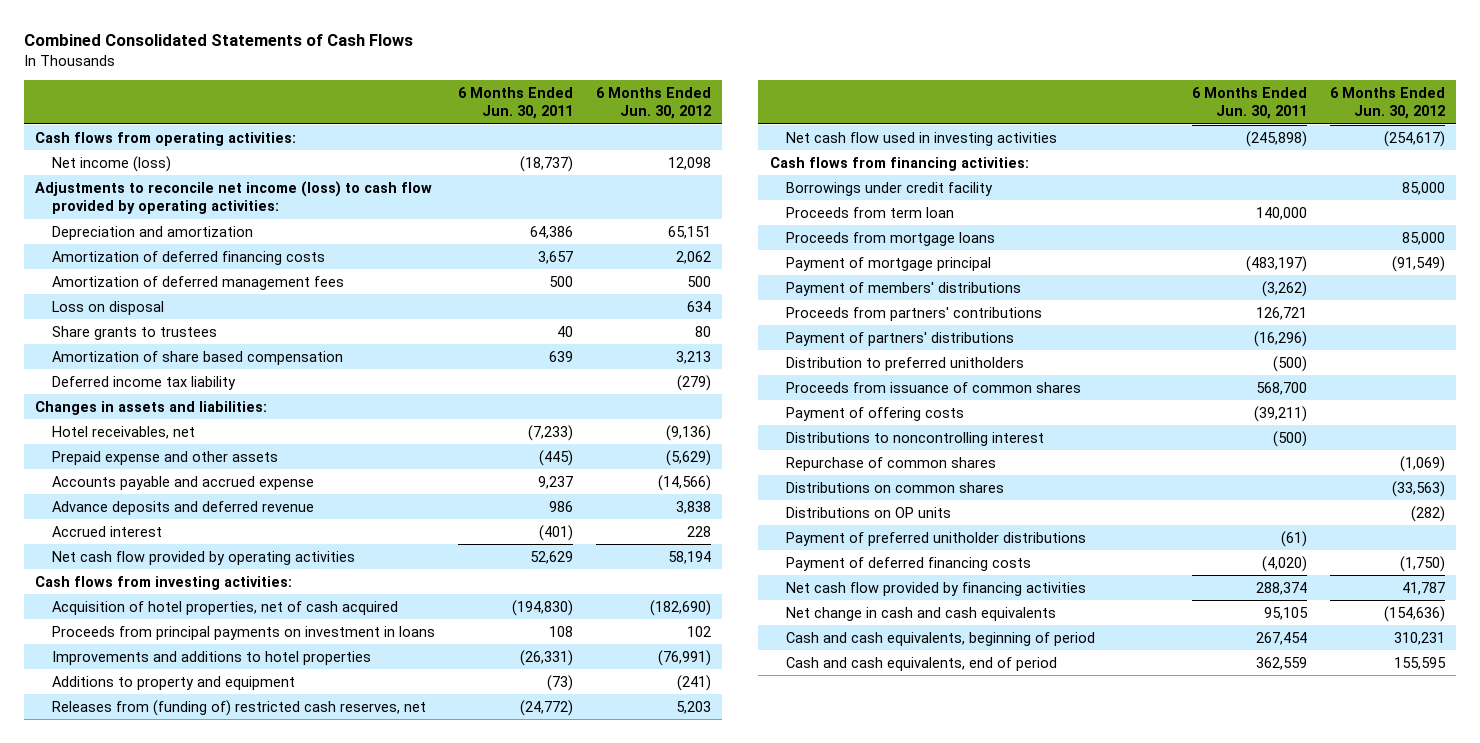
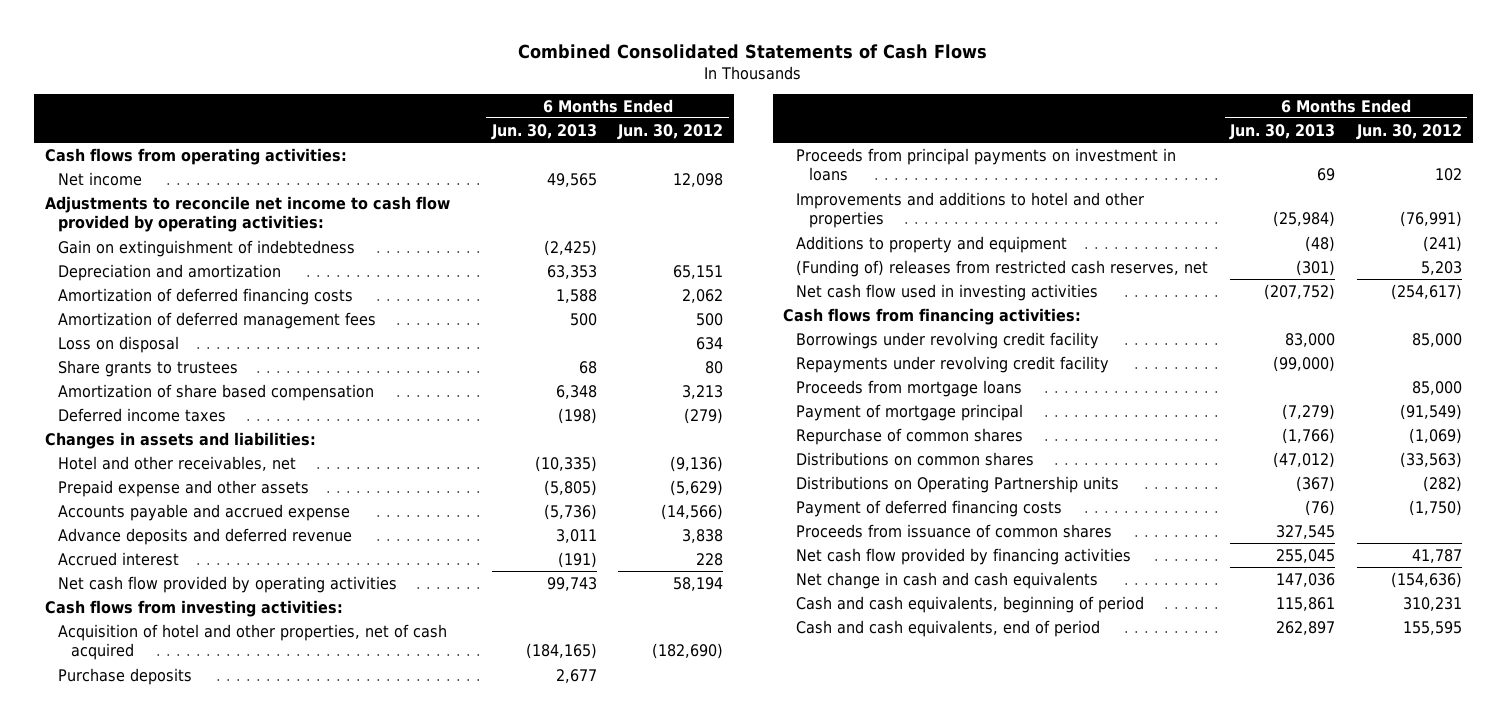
[457,86,573,120] 6 Months Ended Jun. 30, 2011 -> none
none -> [490,123,597,140] Jun. 30, 2013
[51,155,171,172] Net income (loss) -> [58,171,143,186] Net income
[35,180,433,215] Adjustments to reconcile net income (loss) to cash flow provided by operating activities: -> [44,195,450,233] Adjustments to reconcile net income to cash flow provided by operating activities:
none -> [58,239,356,257] Gain on extinguishment of indebtedness
[51,375,236,390] Deferred income tax liability -> [58,407,227,422] Deferred income taxes
[51,425,195,439] Hotel receivables, net -> [58,455,297,471] Hotel and other receivables, net
[51,600,398,615] Acquisition of hotel properties, net of cash acquired -> [58,623,448,661] Acquisition of hotel and other properties, net of cash acquired
none -> [58,667,193,685] Purchase deposits
[51,650,371,665] Improvements and additions to hotel properties -> [796,191,1145,229] Improvements and additions to hotel and other properties
[51,699,426,716] Releases from (funding of) restricted cash reserves, net -> [796,259,1209,277] (Funding of) releases from restricted cash reserves, net
[786,206,955,218] Proceeds from term loan -> none
[786,181,994,196] Borrowings under credit facility -> [796,331,1100,349] Borrowings under revolving credit facility
none -> [796,355,1110,373] Repayments under revolving credit facility
[786,281,1022,296] Payment of members' distributions -> none
[786,306,1043,321] Proceeds from partners' contributions -> none
[786,331,1015,346] Payment of partners' distributions -> none
[786,356,1025,371] Distribution to preferred unitholders -> none
[786,406,965,421] Payment of offering costs -> none
[786,431,1045,446] Distributions to noncontrolling interest -> none
[786,531,1087,546] Payment of preferred unitholder distributions -> none
[786,506,952,518] Distributions on OP units -> [796,475,1120,493] Distributions on Operating Partnership units
[786,381,1082,393] Proceeds from issuance of common shares -> [796,523,1113,538] Proceeds from issuance of common shares

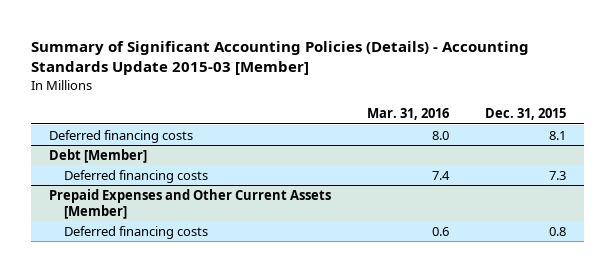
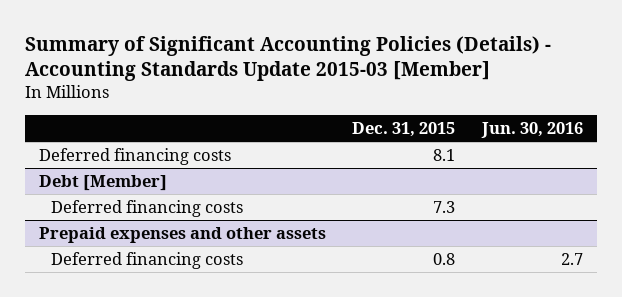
[367,108,450,121] Mar. 31, 2016 -> none
none -> [481,121,584,138] Jun. 30, 2016
[49,188,332,220] Prepaid Expenses and Other Current Assets [Member] -> [38,227,326,244] Prepaid expenses and other assets

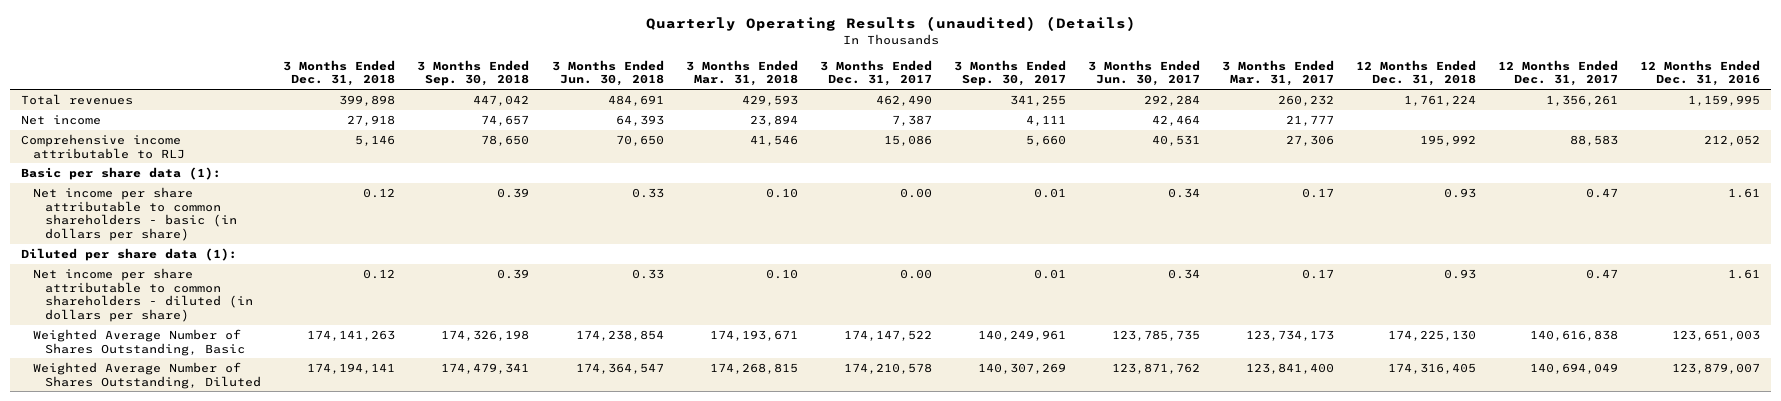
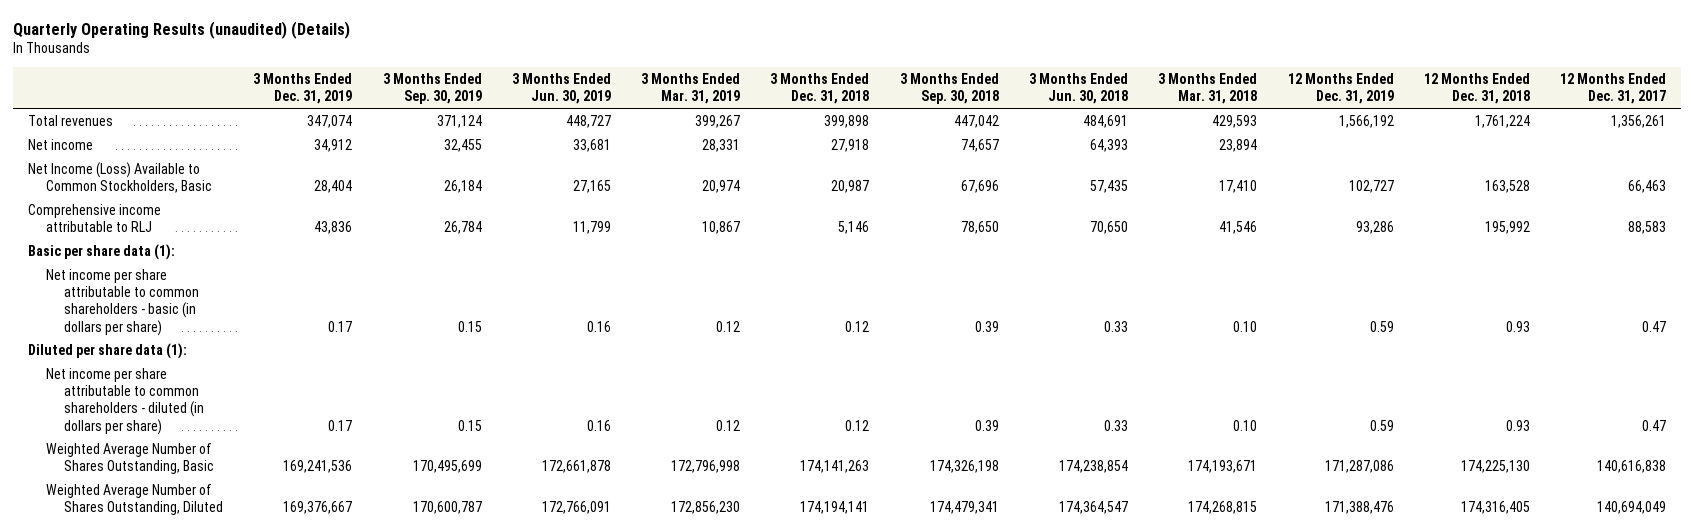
[819,59,932,87] 3 Months Ended Dec. 31, 2017 -> none
[953,59,1066,87] 3 Months Ended Sep. 30, 2017 -> none
[1087,59,1200,87] 3 Months Ended Jun. 30, 2017 -> none
[1221,59,1334,87] 3 Months Ended Mar. 31, 2017 -> none
[1640,59,1761,87] 12 Months Ended Dec. 31, 2016 -> none
none -> [253,72,353,105] 3 Months Ended Dec. 31, 2019
none -> [382,72,482,105] 3 Months Ended Sep. 30, 2019
none -> [511,72,611,105] 3 Months Ended Jun. 30, 2019
none -> [641,72,741,105] 3 Months Ended Mar. 31, 2019
none -> [1287,72,1394,105] 12 Months Ended Dec. 31, 2019
none -> [28,161,213,194] Net Income (Loss) Available to Common Stockholders, Basic

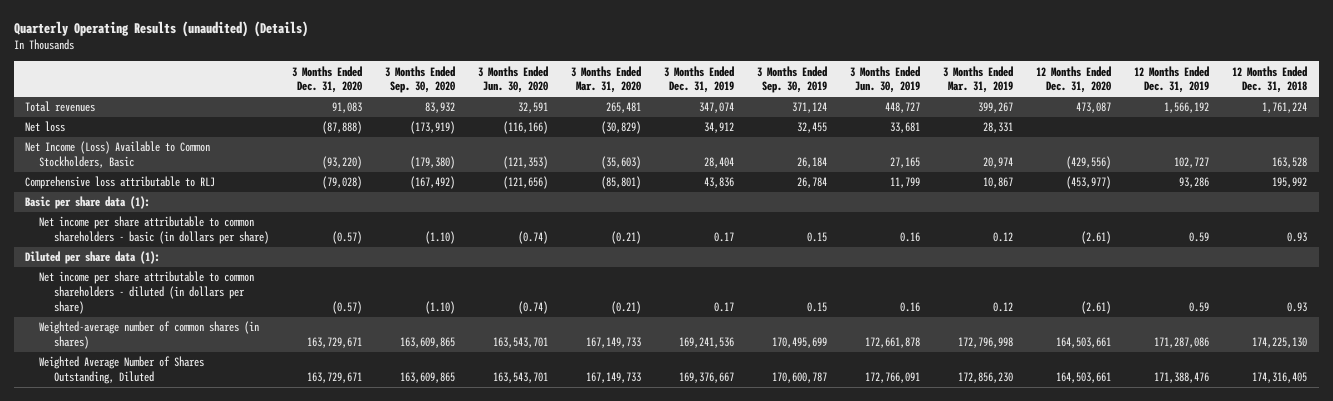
[770,72,870,105] 3 Months Ended Dec. 31, 2018 -> none
[899,72,999,105] 3 Months Ended Sep. 30, 2018 -> none
[1029,72,1129,105] 3 Months Ended Jun. 30, 2018 -> none
[1158,72,1258,105] 3 Months Ended Mar. 31, 2018 -> none
[1560,72,1667,105] 12 Months Ended Dec. 31, 2017 -> none
none -> [291,65,362,94] 3 Months Ended Dec. 31, 2020
none -> [384,65,455,94] 3 Months Ended Sep. 30, 2020
none -> [477,65,548,94] 3 Months Ended Jun. 30, 2020
none -> [570,65,641,94] 3 Months Ended Mar. 31, 2020
none -> [1036,65,1112,94] 12 Months Ended Dec. 31, 2020
[28,138,94,150] Net income -> [25,121,66,133] Net loss
[28,203,162,233] Comprehensive income attributable to RLJ -> [25,176,216,190] Comprehensive loss attributable to RLJ
[46,442,214,475] Weighted Average Number of Shares Outstanding, Basic -> [39,321,260,350] Weighted-average number of common shares (in shares)

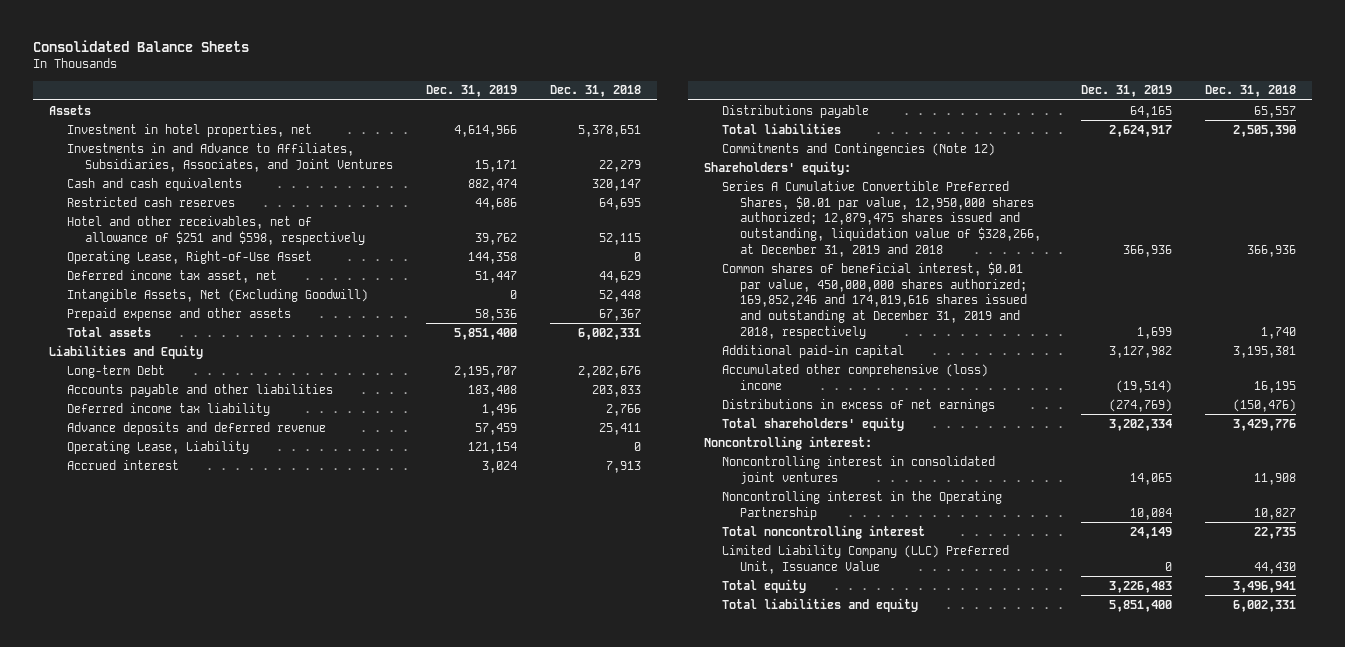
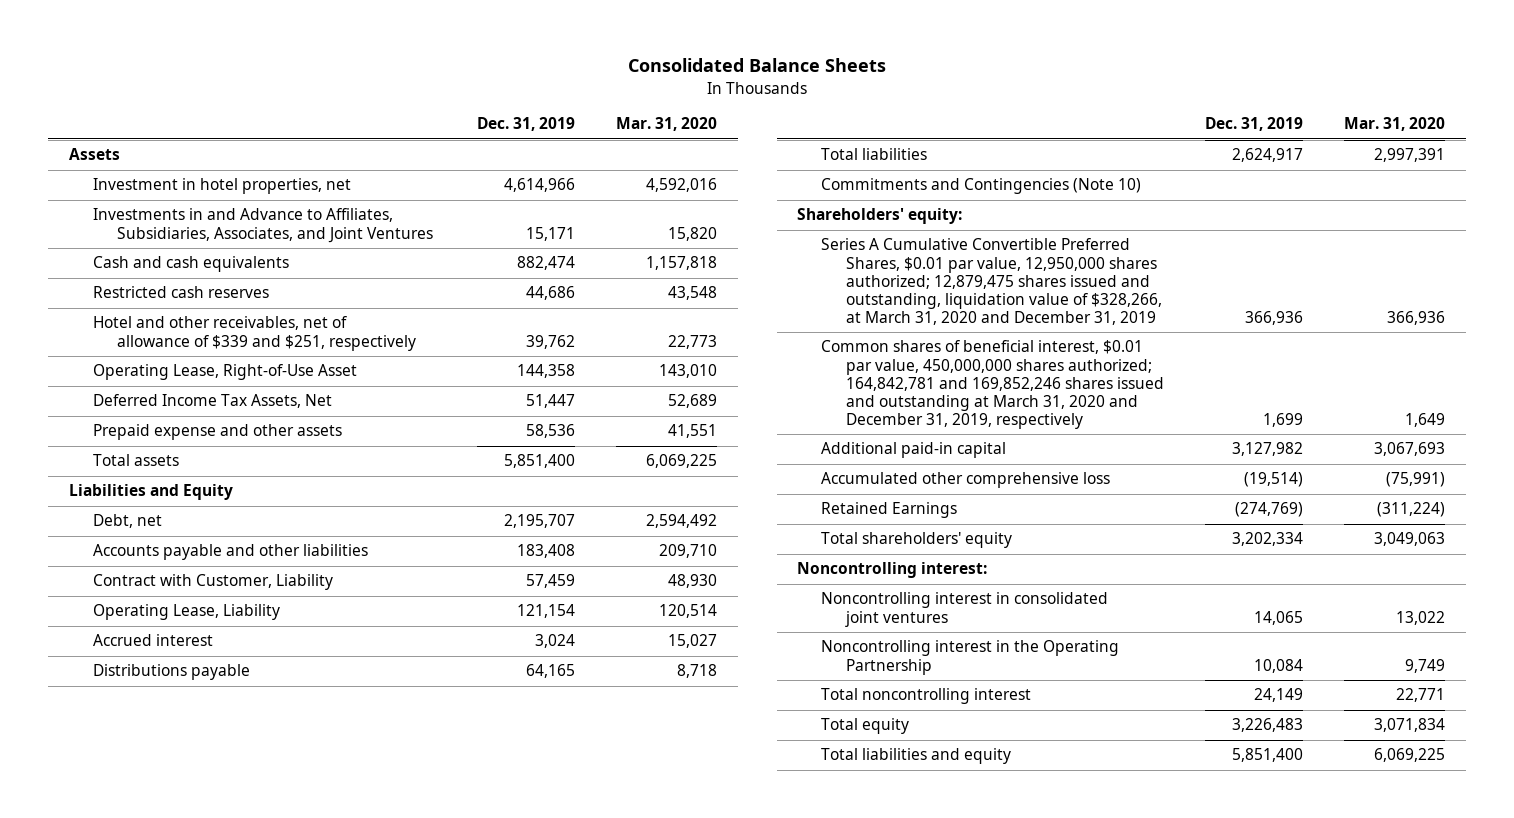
[549,85,641,98] Dec. 31, 2018 -> none
none -> [616,117,718,132] Mar. 31, 2020
[67,215,366,245] Hotel and other receivables, net of allowance of $251 and $598, respectively -> [93,316,417,351] Hotel and other receivables, net of allowance of $339 and $251, respectively
[67,288,369,302] Intangible Assets, Net (Excluding Goodwill) -> none
[67,269,278,283] Deferred income tax asset, net -> [93,394,333,409] Deferred Income Tax Assets, Net
[67,364,166,378] Long-term Debt -> [93,514,163,529] Debt, net
[67,402,271,416] Deferred income tax liability -> none
[67,421,327,435] Advance deposits and deferred revenue -> [93,574,334,591] Contract with Customer, Liability
[722,142,996,156] Commitments and Contingencies (Note 12) -> [821,178,1142,195] Commitments and Contingencies (Note 10)
[722,180,1041,257] Series A Cumulative Convertible Preferred Shares, $0.01 par value, 12,950,000 shares authorized; 12,879,475 shares issued and outstanding, liquidation value of $328,266, at December 31, 2019 and 2018 -> [821,238,1162,325] Series A Cumulative Convertible Preferred Shares, $0.01 par value, 12,950,000 shares authorized; 12,879,475 shares issued and outstanding, liquidation value of $328,266, at March 31, 2020 and December 31, 2019
[722,261,1027,339] Common shares of beneficial interest, $0.01 par value, 450,000,000 shares authorized; 169,852,246 and 174,019,616 shares issued and outstanding at December 31, 2019 and 2018, respectively -> [821,340,1164,429] Common shares of beneficial interest, $0.01 par value, 450,000,000 shares authorized; 164,842,781 and 169,852,246 shares issued and outstanding at March 31, 2020 and December 31, 2019, respectively
[722,363,989,390] Accumulated other comprehensive (loss) income -> [821,472,1111,489] Accumulated other comprehensive loss
[722,398,996,412] Distributions in excess of net earnings -> [821,502,958,519] Retained Earnings
[722,544,1010,574] Limited Liability Company (LLC) Preferred Unit, Issuance Value -> none

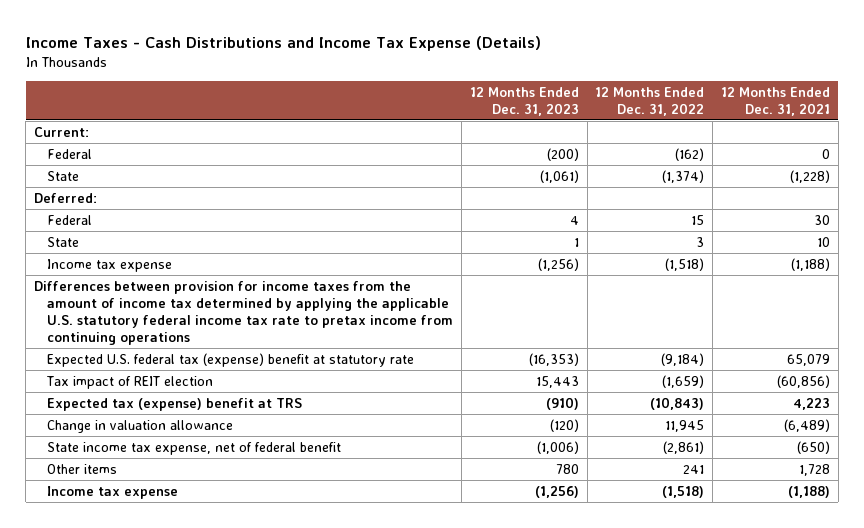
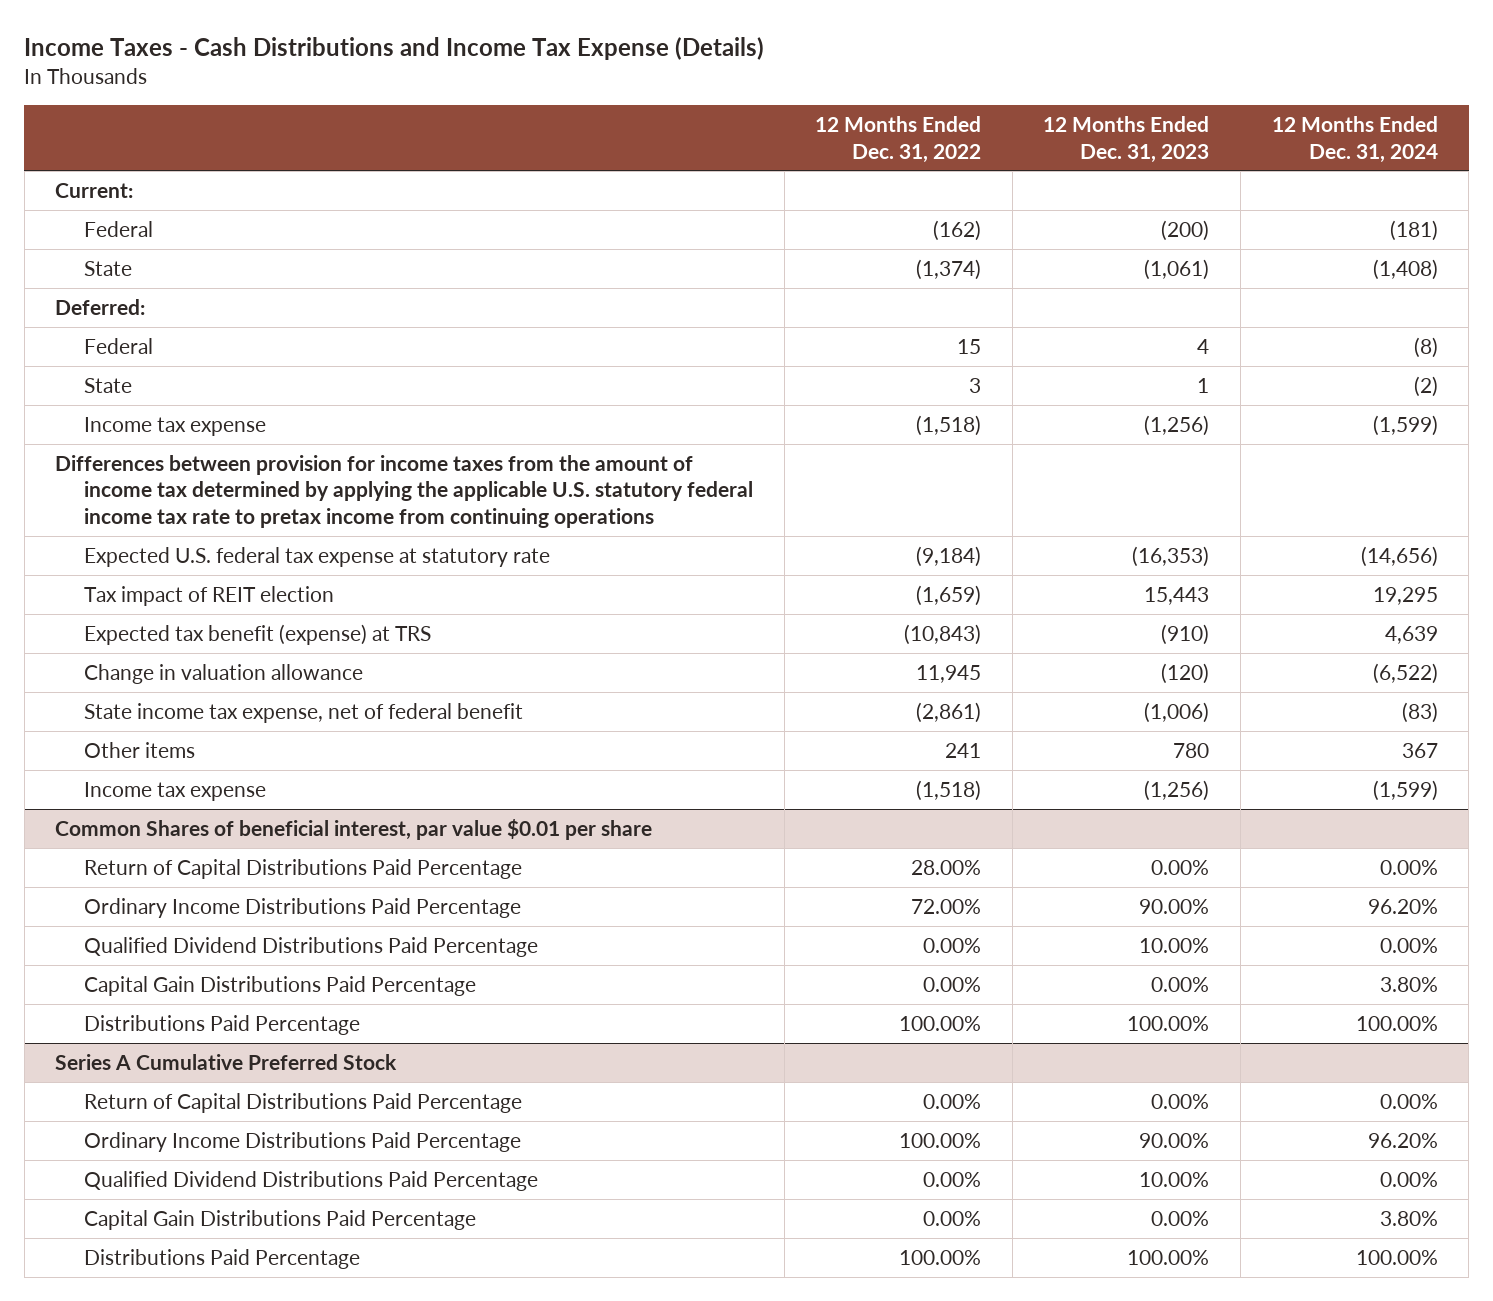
[721,86,831,116] 12 Months Ended Dec. 31, 2021 -> none
none -> [1271,116,1438,163] 12 Months Ended Dec. 31, 2024
[47,352,415,367] Expected U.S. federal tax (expense) benefit at statutory rate -> [84,546,551,567] Expected U.S. federal tax expense at statutory rate
[47,397,303,411] Expected tax (expense) benefit at TRS -> [84,623,432,645] Expected tax benefit (expense) at TRS
none -> [55,818,653,840] Common Shares of beneficial interest, par value $0.01 per share
none -> [84,858,523,879] Return of Capital Distributions Paid Percentage
none -> [84,897,522,918] Ordinary Income Distributions Paid Percentage
none -> [84,936,539,957] Qualified Dividend Distributions Paid Percentage
none -> [84,975,477,996] Capital Gain Distributions Paid Percentage
none -> [84,1014,361,1035] Distributions Paid Percentage
none -> [55,1053,398,1070] Series A Cumulative Preferred Stock
none -> [84,1092,523,1113] Return of Capital Distributions Paid Percentage
none -> [84,1131,522,1152] Ordinary Income Distributions Paid Percentage
none -> [84,1170,539,1191] Qualified Dividend Distributions Paid Percentage
none -> [84,1209,477,1230] Capital Gain Distributions Paid Percentage
none -> [84,1248,361,1269] Distributions Paid Percentage

